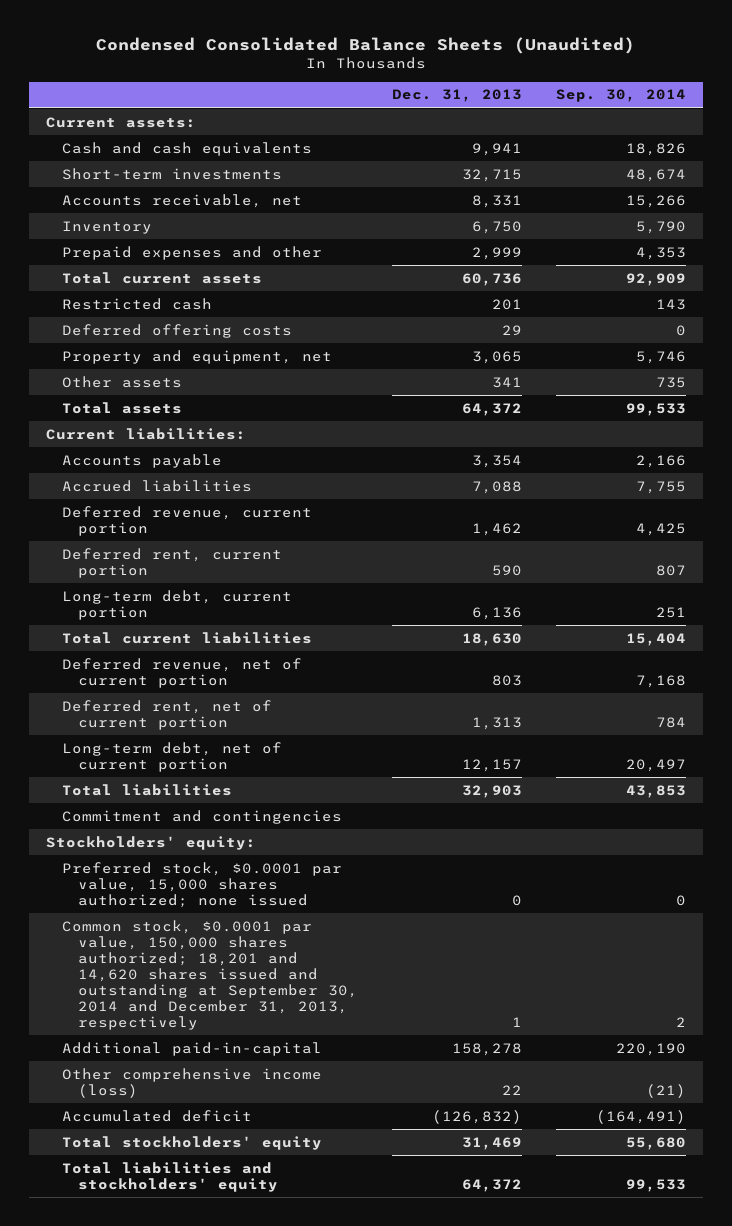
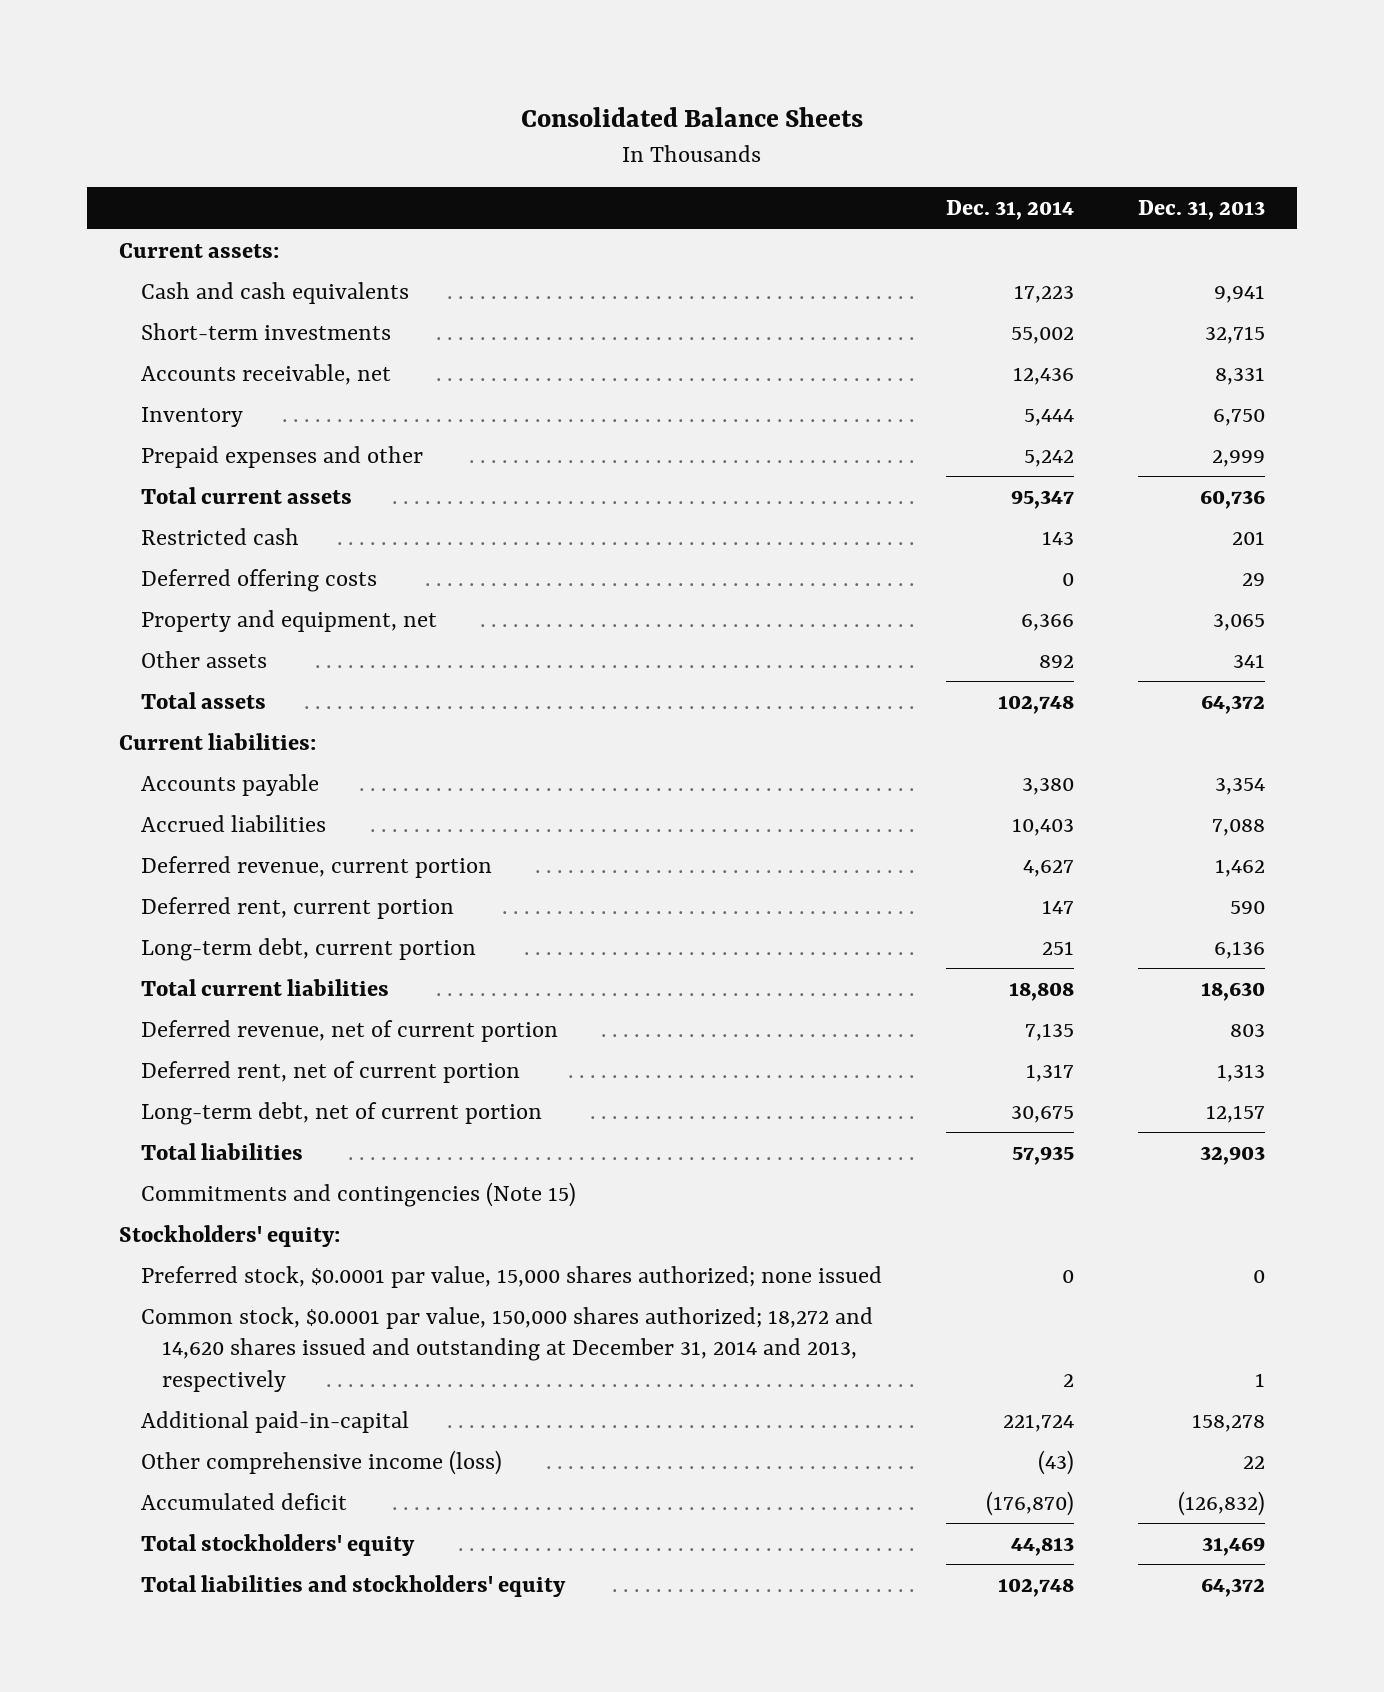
[96,37,636,55] Condensed Consolidated Balance Sheets (Unaudited) -> [520,107,863,128] Consolidated Balance Sheets
[556,89,687,103] Sep. 30, 2014 -> none
none -> [945,200,1074,221] Dec. 31, 2014
[62,809,343,824] Commitment and contingencies -> [140,1181,576,1207] Commitments and contingencies (Note 15)
[62,919,359,1030] Common stock, $0.0001 par value, 150,000 shares authorized; 18,201 and 14,620 shares issued and outstanding at September 30, 2014 and December 31, 2013, respectively -> [140,1306,873,1392] Common stock, $0.0001 par value, 150,000 shares authorized; 18,272 and 14,620 shares issued and outstanding at December 31, 2014 and 2013, respectively

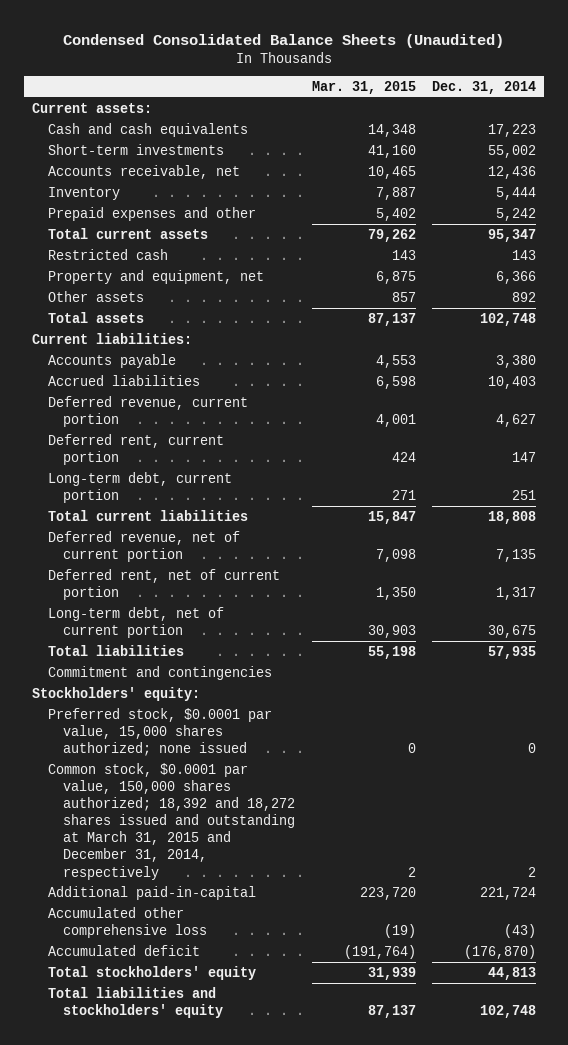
[520,107,863,128] Consolidated Balance Sheets -> [63,33,505,48] Condensed Consolidated Balance Sheets (Unaudited)
[1137,200,1265,221] Dec. 31, 2013 -> none
none -> [311,80,416,94] Mar. 31, 2015
[140,568,377,592] Deferred offering costs -> none
[140,1181,576,1207] Commitments and contingencies (Note 15) -> [47,665,272,680] Commitment and contingencies
[140,1306,873,1392] Common stock, $0.0001 par value, 150,000 shares authorized; 18,272 and 14,620 shares issued and outstanding at December 31, 2014 and 2013, respectively -> [47,762,296,880] Common stock, $0.0001 par value, 150,000 shares authorized; 18,392 and 18,272 shares issued and outstanding at March 31, 2015 and December 31, 2014, respectively
[140,1449,502,1475] Other comprehensive income (loss) -> [47,906,208,938] Accumulated other comprehensive loss

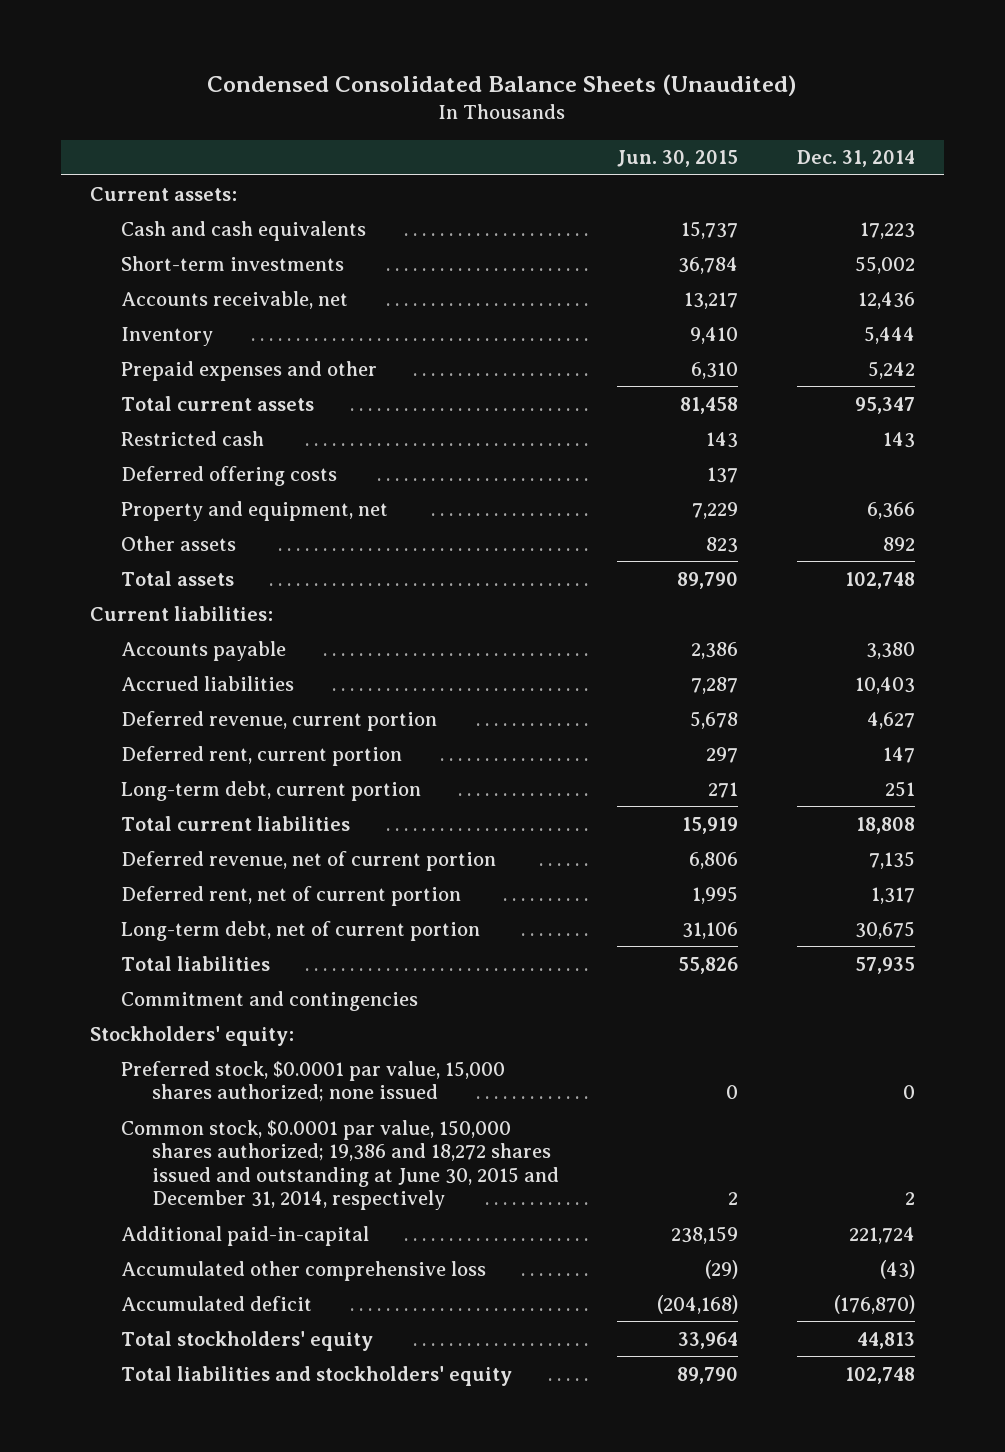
[311,80,416,94] Mar. 31, 2015 -> none
none -> [617,150,739,168] Jun. 30, 2015
none -> [120,465,337,486] Deferred offering costs
[47,762,296,880] Common stock, $0.0001 par value, 150,000 shares authorized; 18,392 and 18,272 shares issued and outstanding at March 31, 2015 and December 31, 2014, respectively -> [120,1119,559,1211] Common stock, $0.0001 par value, 150,000 shares authorized; 19,386 and 18,272 shares issued and outstanding at June 30, 2015 and December 31, 2014, respectively

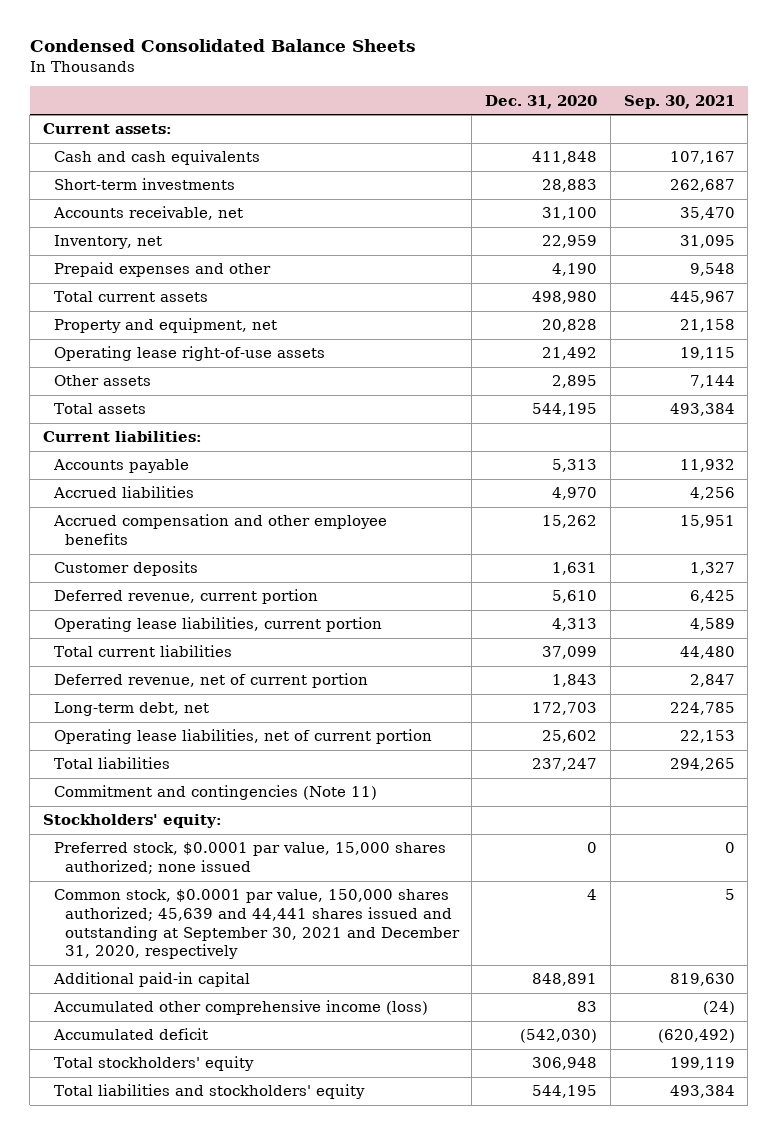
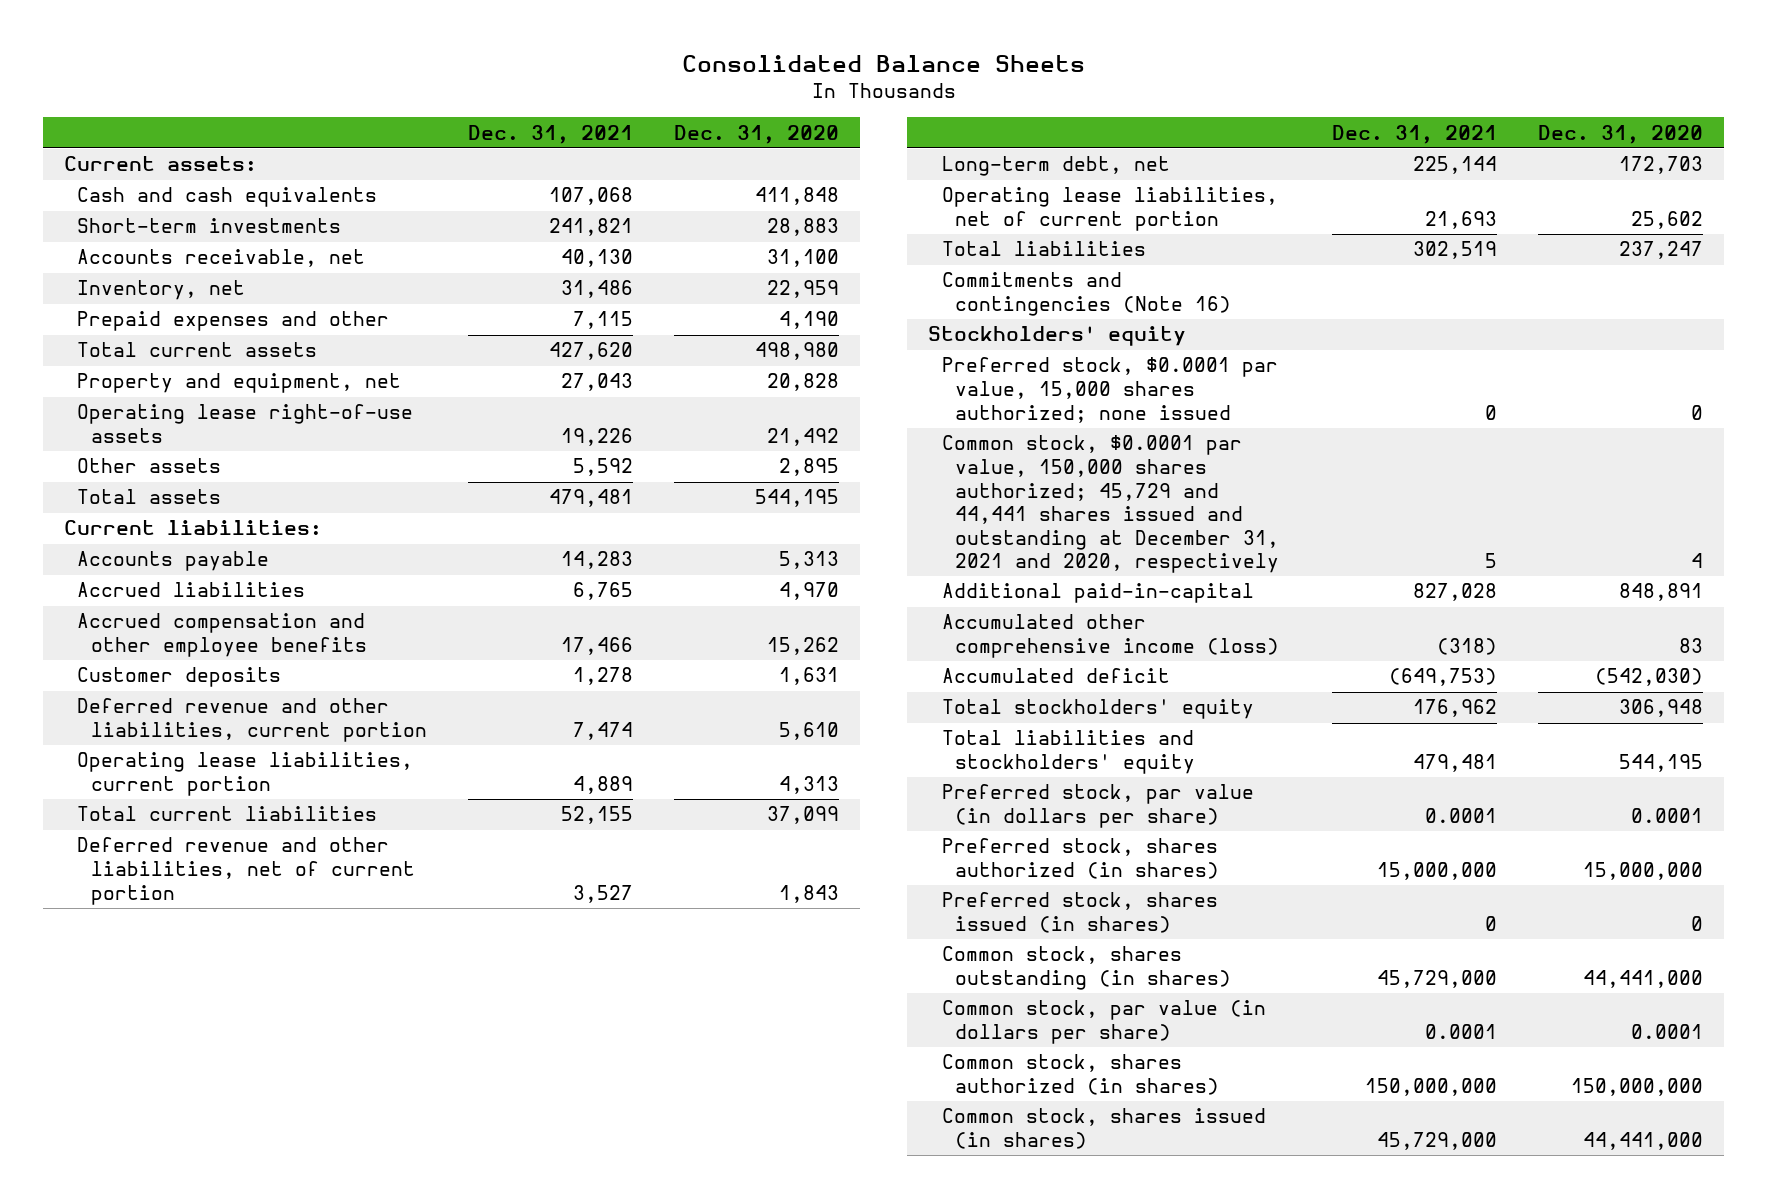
[29,39,416,53] Condensed Consolidated Balance Sheets -> [681,55,1085,73] Consolidated Balance Sheets
[623,94,735,109] Sep. 30, 2021 -> none
none -> [468,124,634,144] Dec. 31, 2021
[53,589,318,605] Deferred revenue, current portion -> [77,698,428,743] Deferred revenue and other liabilities, current portion
[53,673,368,689] Deferred revenue, net of current portion -> [77,837,416,905] Deferred revenue and other liabilities, net of current portion
[53,785,377,801] Commitment and contingencies (Note 11) -> [941,272,1232,317] Commitments and contingencies (Note 16)
[42,814,222,829] Stockholders' equity: -> [927,326,1186,347] Stockholders' equity
[53,889,460,960] Common stock, $0.0001 par value, 150,000 shares authorized; 45,639 and 44,441 shares issued and outstanding at September 30, 2021 and December 31, 2020, respectively -> [941,435,1280,574] Common stock, $0.0001 par value, 150,000 shares authorized; 45,729 and 44,441 shares issued and outstanding at December 31, 2021 and 2020, respectively
[52,972,250,988] Additional paid-in capital -> [941,583,1254,604] Additional paid-in-capital
none -> [941,784,1254,829] Preferred stock, par value (in dollars per share)
none -> [941,838,1220,880] Preferred stock, shares authorized (in shares)
none -> [941,892,1218,934] Preferred stock, shares issued (in shares)
none -> [941,946,1232,991] Common stock, shares outstanding (in shares)
none -> [941,1000,1266,1045] Common stock, par value (in dollars per share)
none -> [941,1054,1220,1096] Common stock, shares authorized (in shares)
none -> [941,1108,1266,1150] Common stock, shares issued (in shares)

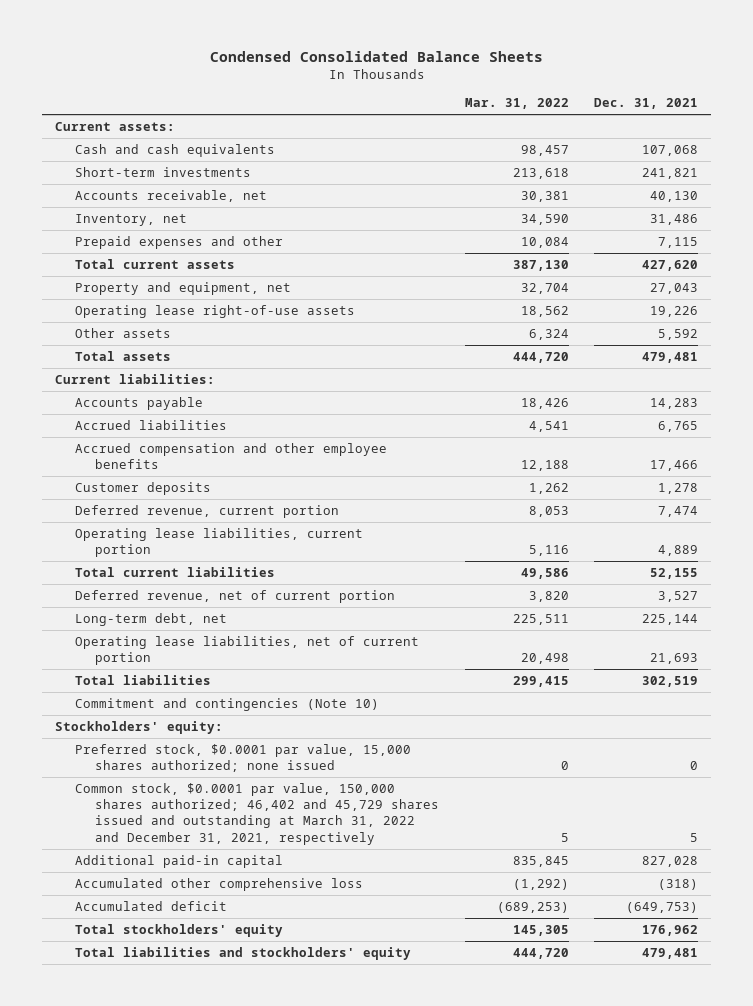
[681,55,1085,73] Consolidated Balance Sheets -> [209,50,543,62] Condensed Consolidated Balance Sheets
[674,124,840,144] Dec. 31, 2020 -> none
none -> [464,98,569,110] Mar. 31, 2022
[77,698,428,743] Deferred revenue and other liabilities, current portion -> [74,504,339,518] Deferred revenue, current portion
[77,837,416,905] Deferred revenue and other liabilities, net of current portion -> [74,589,395,603] Deferred revenue, net of current portion
[941,272,1232,317] Commitments and contingencies (Note 16) -> [74,697,379,711] Commitment and contingencies (Note 10)
[927,326,1186,347] Stockholders' equity -> [54,720,223,734] Stockholders' equity:
[941,435,1280,574] Common stock, $0.0001 par value, 150,000 shares authorized; 45,729 and 44,441 shares issued and outstanding at December 31, 2021 and 2020, respectively -> [74,782,439,845] Common stock, $0.0001 par value, 150,000 shares authorized; 46,402 and 45,729 shares issued and outstanding at March 31, 2022 and December 31, 2021, respectively
[941,583,1254,604] Additional paid-in-capital -> [74,854,283,868] Additional paid-in capital
[941,614,1280,659] Accumulated other comprehensive income (loss) -> [74,877,363,891] Accumulated other comprehensive loss
[941,784,1254,829] Preferred stock, par value (in dollars per share) -> none
[941,838,1220,880] Preferred stock, shares authorized (in shares) -> none
[941,892,1218,934] Preferred stock, shares issued (in shares) -> none
[941,946,1232,991] Common stock, shares outstanding (in shares) -> none
[941,1000,1266,1045] Common stock, par value (in dollars per share) -> none
[941,1054,1220,1096] Common stock, shares authorized (in shares) -> none
[941,1108,1266,1150] Common stock, shares issued (in shares) -> none

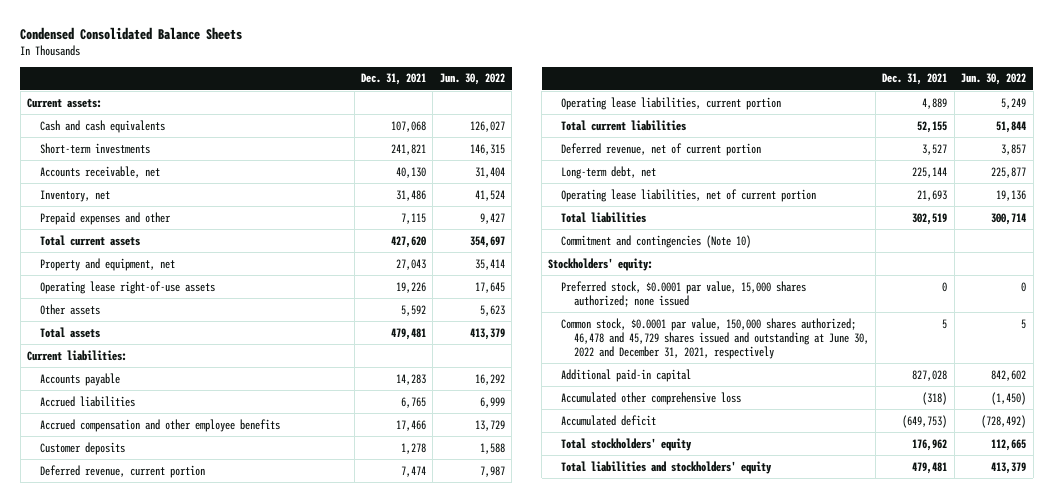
[464,98,569,110] Mar. 31, 2022 -> none
none -> [439,73,505,86] Jun. 30, 2022
[74,782,439,845] Common stock, $0.0001 par value, 150,000 shares authorized; 46,402 and 45,729 shares issued and outstanding at March 31, 2022 and December 31, 2021, respectively -> [561,317,869,360] Common stock, $0.0001 par value, 150,000 shares authorized; 46,478 and 45,729 shares issued and outstanding at June 30, 2022 and December 31, 2021, respectively

